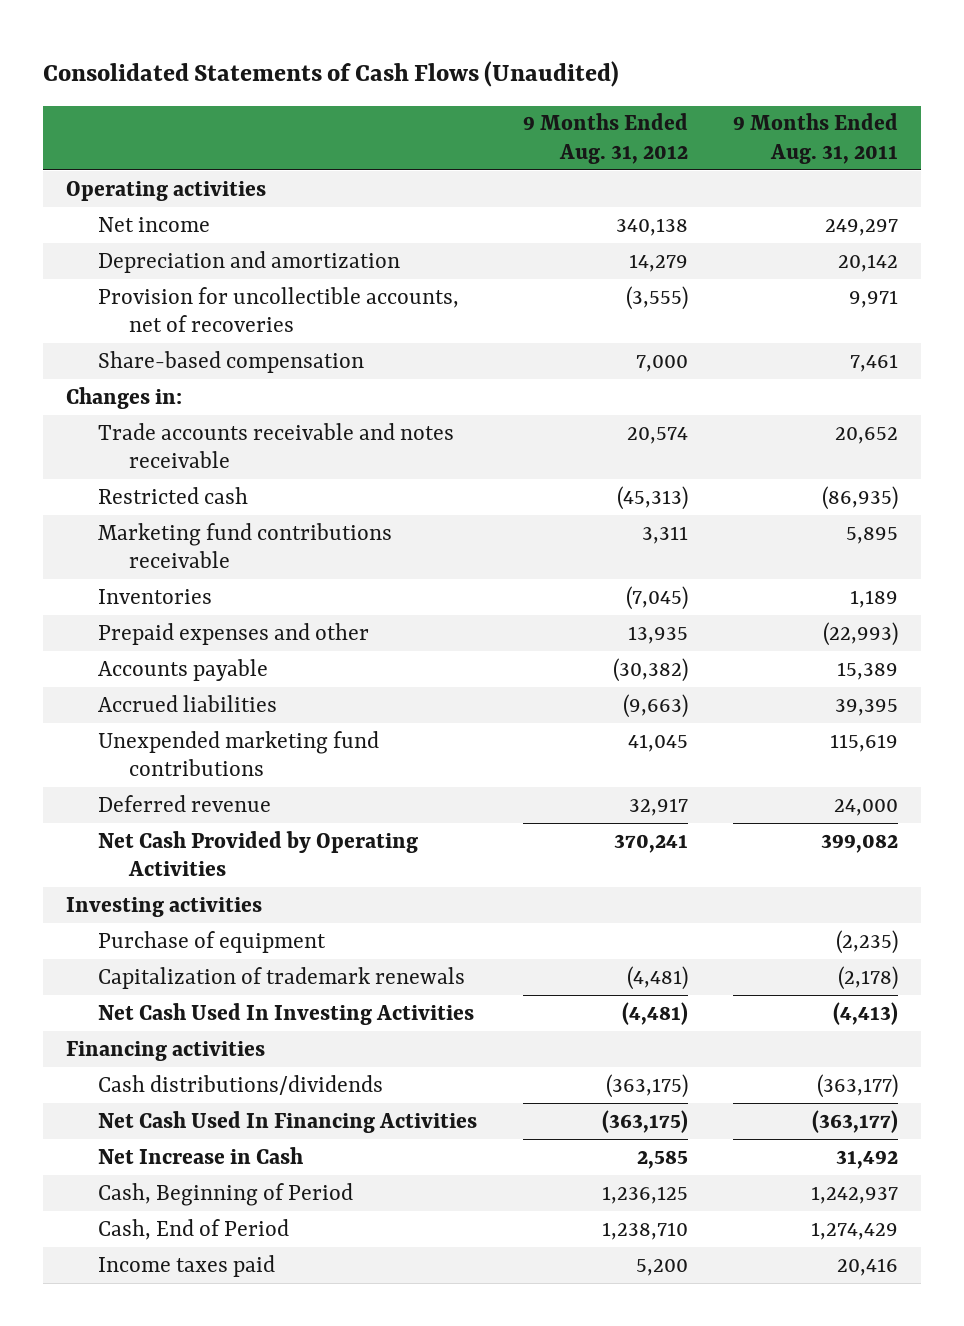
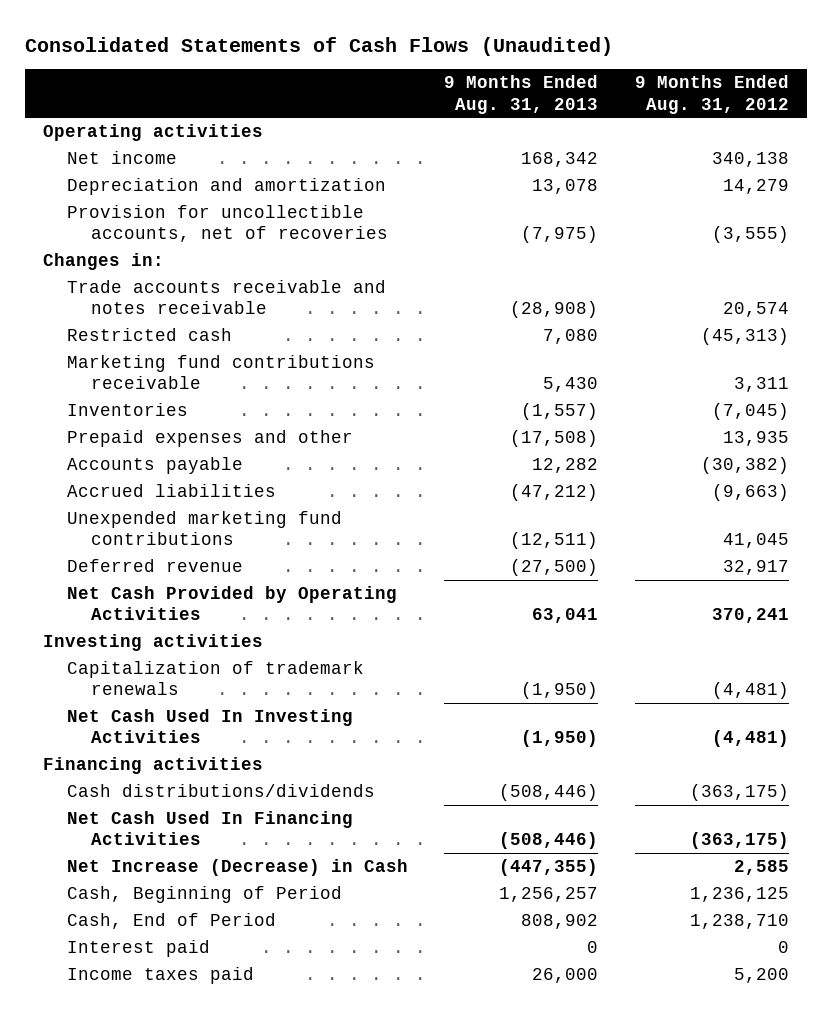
[733,113,899,165] 9 Months Ended Aug. 31, 2011 -> none
none -> [444,75,599,114] 9 Months Ended Aug. 31, 2013
[97,350,364,373] Share-based compensation -> none
[97,930,326,953] Purchase of equipment -> none
[97,1146,303,1164] Net Increase in Cash -> [66,859,408,877] Net Increase (Decrease) in Cash
none -> [66,940,210,958] Interest paid

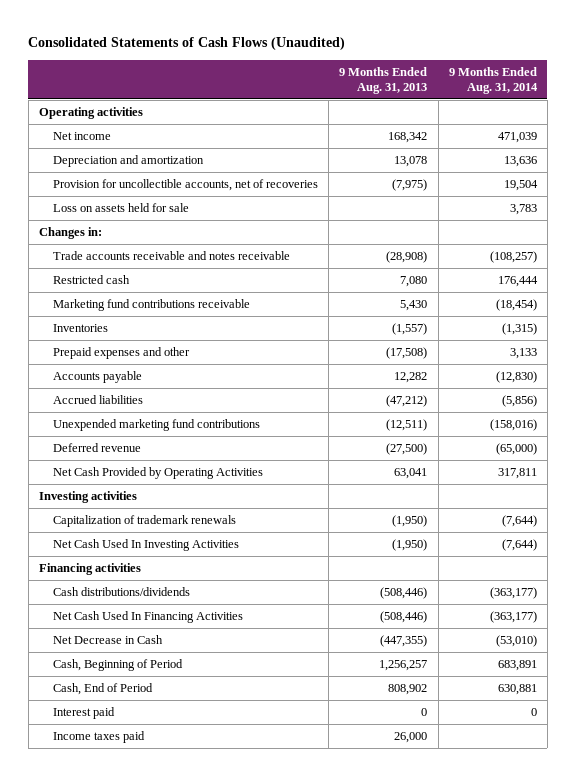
[634,75,789,114] 9 Months Ended Aug. 31, 2012 -> none
none -> [448,66,538,94] 9 Months Ended Aug. 31, 2014
none -> [53,202,190,212] Loss on assets held for sale
[66,859,408,877] Net Increase (Decrease) in Cash -> [53,634,164,644] Net Decrease in Cash

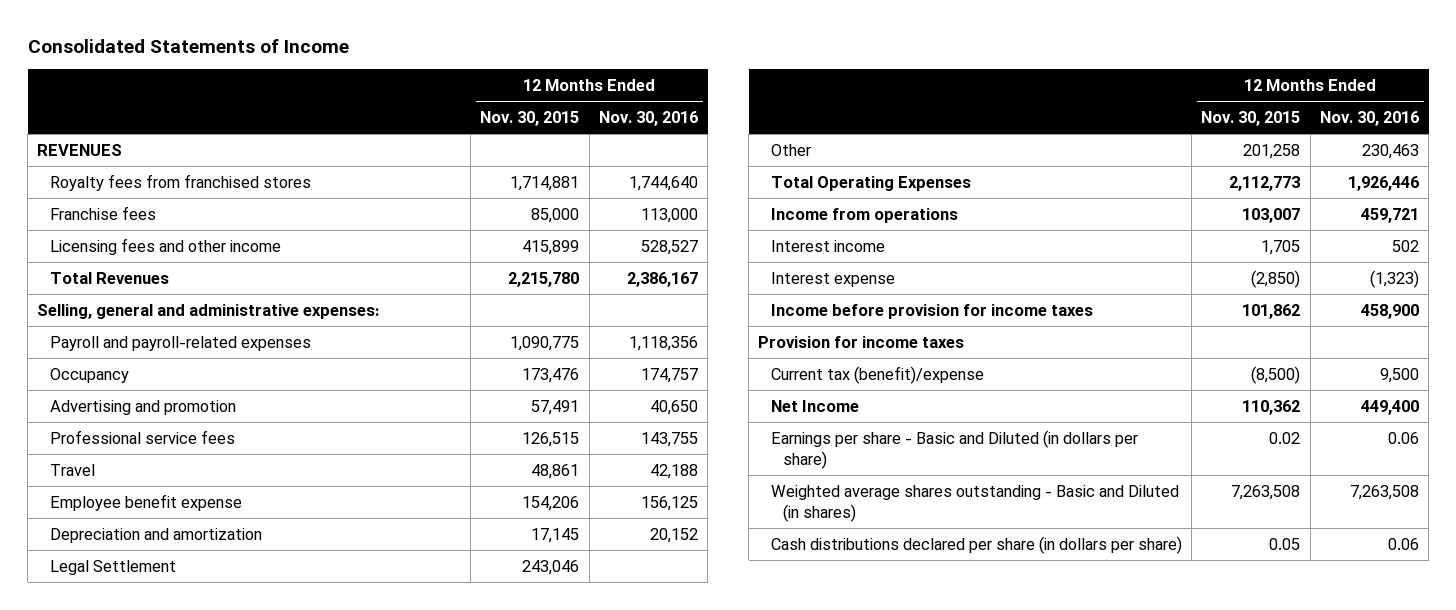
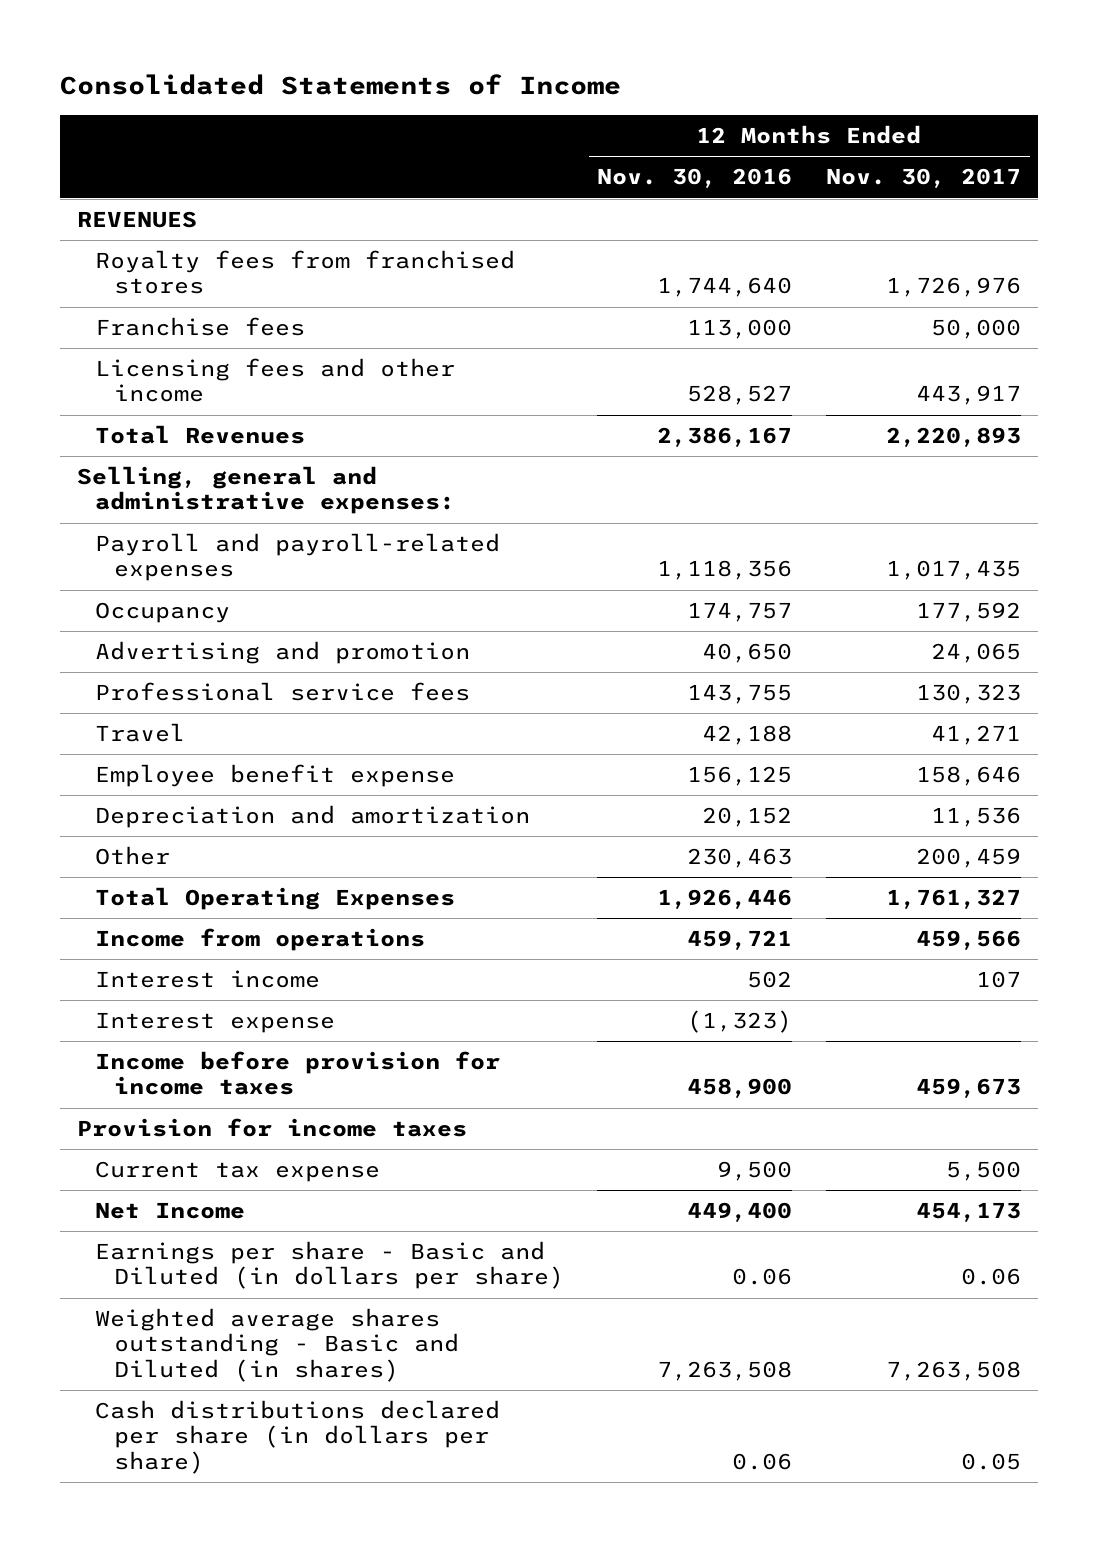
[480,111,580,127] Nov. 30, 2015 -> none
none -> [826,168,1022,189] Nov. 30, 2017
[49,559,176,575] Legal Settlement -> none
[770,365,984,384] Current tax (benefit)/expense -> [95,1161,381,1183] Current tax expense

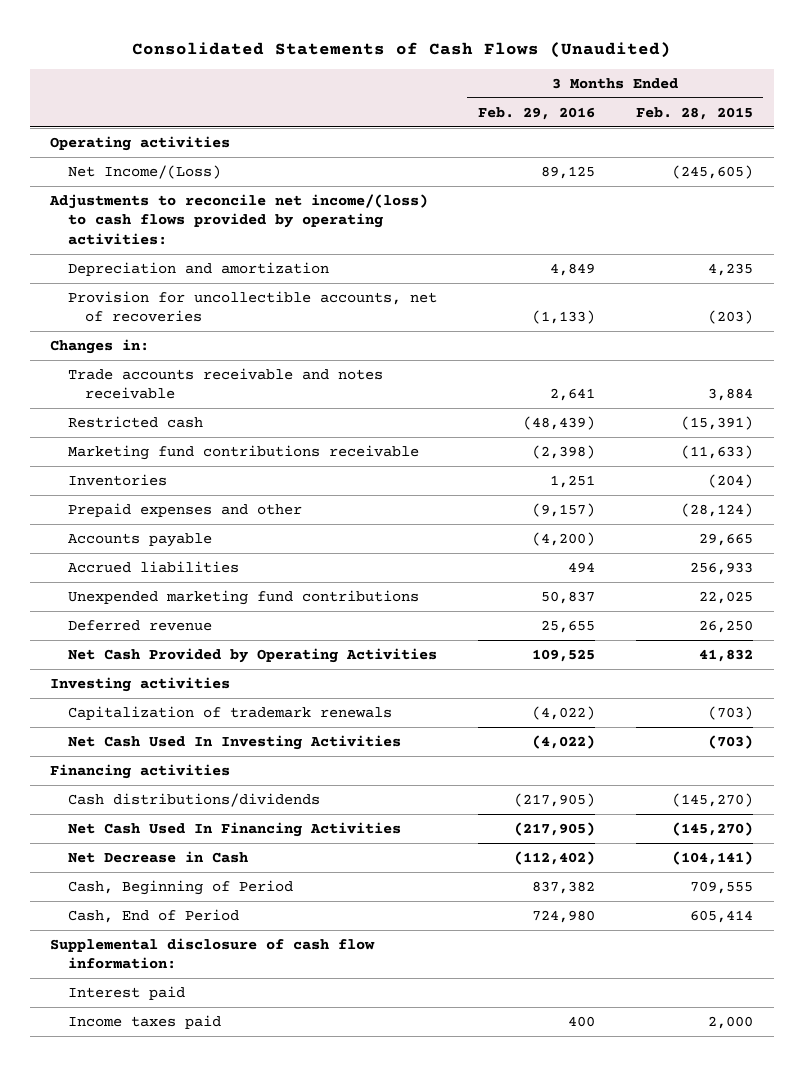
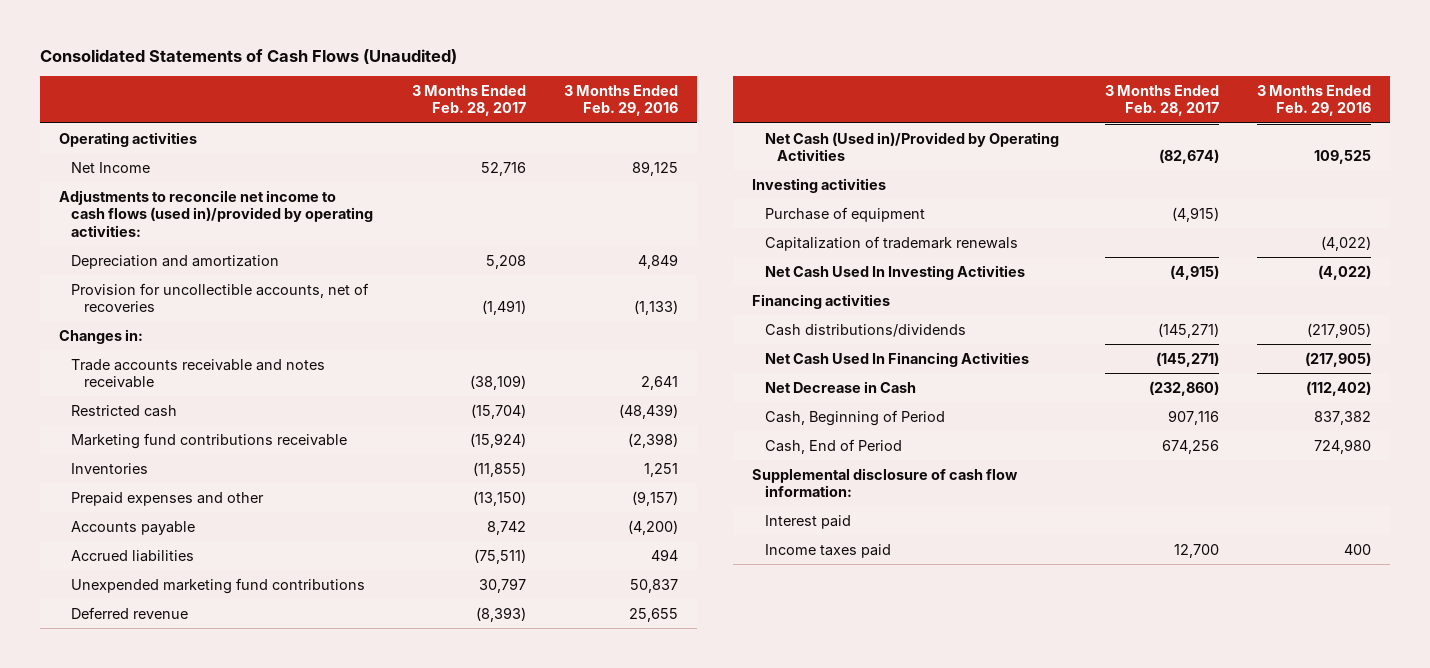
[635,106,753,120] Feb. 28, 2015 -> none
none -> [411,84,526,117] 3 Months Ended Feb. 28, 2017
[67,164,221,179] Net Income/(Loss) -> [71,161,151,173] Net Income
[49,193,429,245] Adjustments to reconcile net income/(loss) to cash flows provided by operating activities: -> [58,189,374,237] Adjustments to reconcile net income to cash flows (used in)/provided by operating activities:
[67,647,437,663] Net Cash Provided by Operating Activities -> [764,131,1059,162] Net Cash (Used in)/Provided by Operating Activities
none -> [764,206,925,222] Purchase of equipment

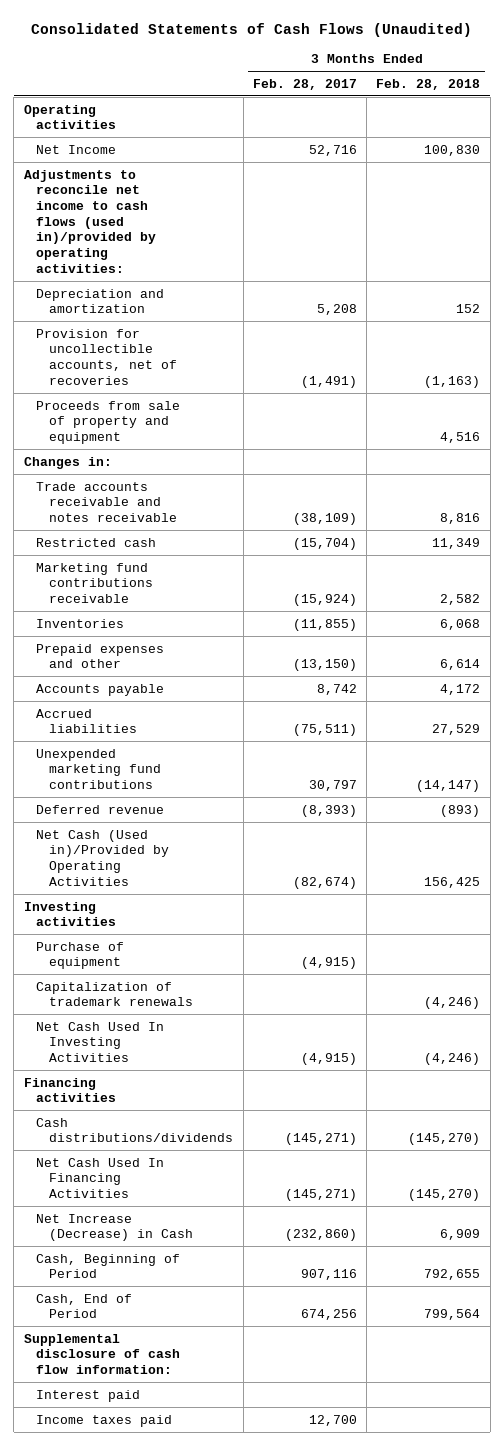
[563,84,678,117] 3 Months Ended Feb. 29, 2016 -> none
none -> [376,78,481,90] Feb. 28, 2018
none -> [36,400,181,444] Proceeds from sale of property and equipment
[764,380,916,393] Net Decrease in Cash -> [36,1213,194,1242] Net Increase (Decrease) in Cash

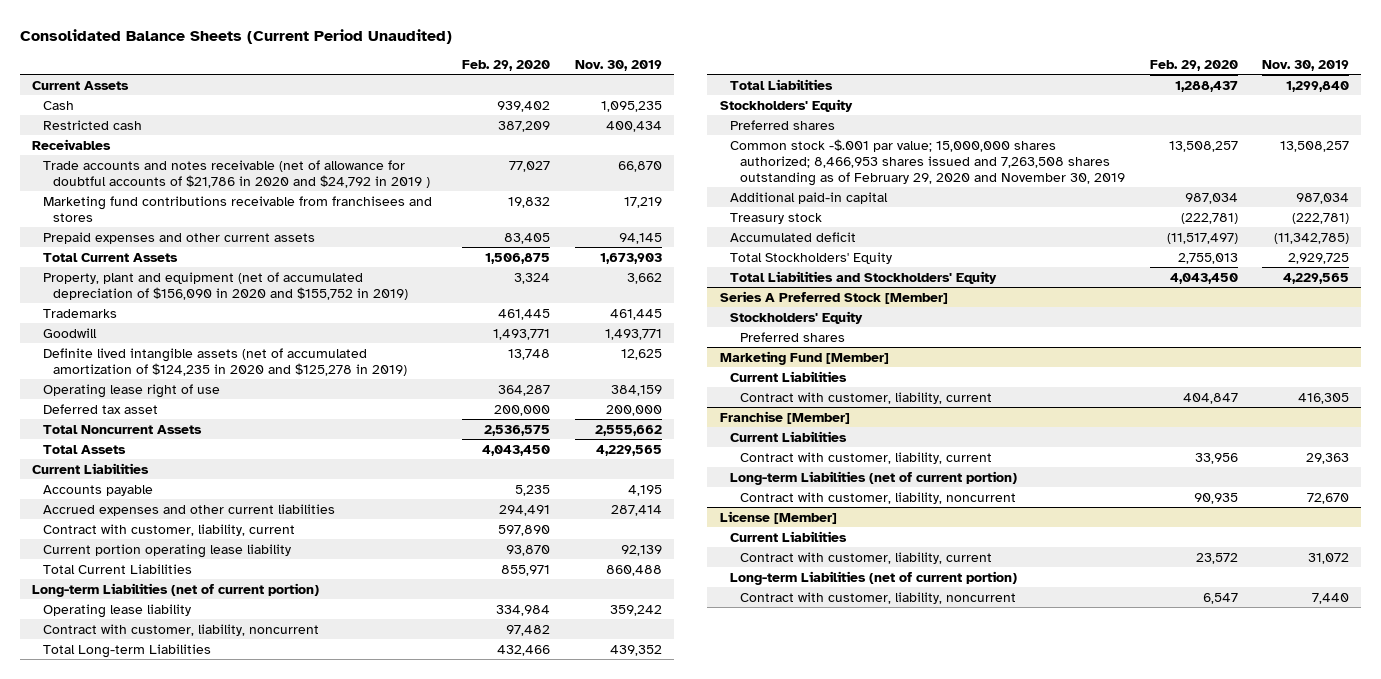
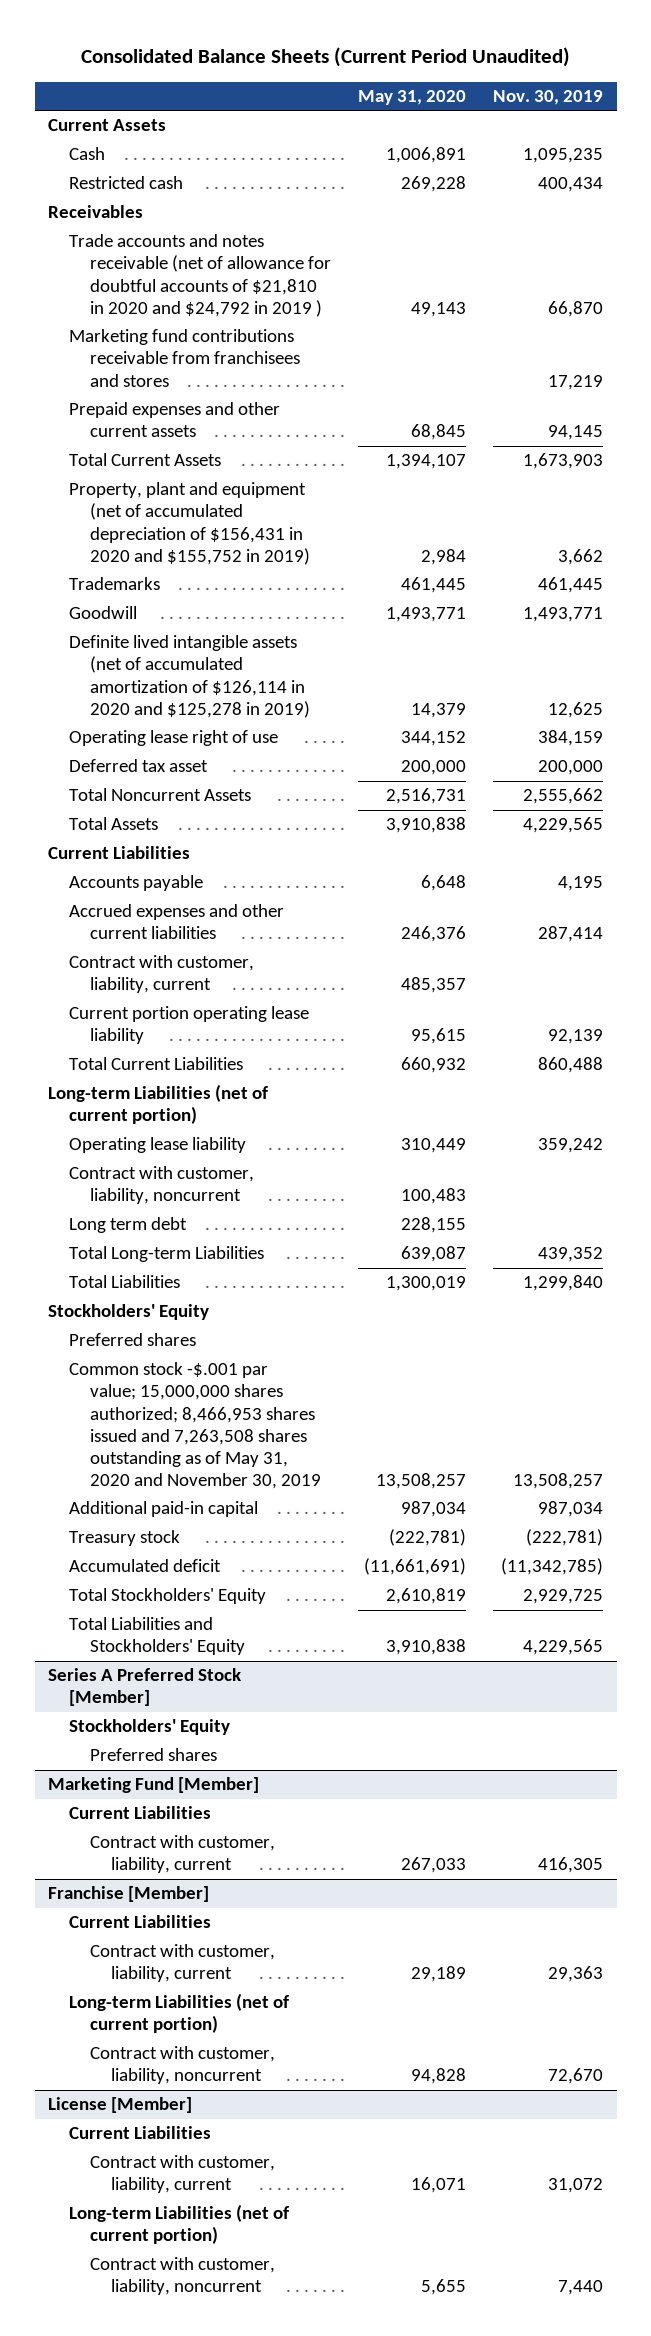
[462,59,551,71] Feb. 29, 2020 -> none
none -> [358,89,467,105] May 31, 2020
[42,159,431,188] Trade accounts and notes receivable (net of allowance for doubtful accounts of $21,786 in 2020 and $24,792 in 2019 ) -> [69,234,332,317] Trade accounts and notes receivable (net of allowance for doubtful accounts of $21,810 in 2020 and $24,792 in 2019 )
[42,271,409,300] Property, plant and equipment (net of accumulated depreciation of $156,090 in 2020 and $155,752 in 2019) -> [69,482,311,565] Property, plant and equipment (net of accumulated depreciation of $156,431 in 2020 and $155,752 in 2019)
[42,347,408,376] Definite lived intangible assets (net of accumulated amortization of $124,235 in 2020 and $125,278 in 2019) -> [69,635,311,718] Definite lived intangible assets (net of accumulated amortization of $126,114 in 2020 and $125,278 in 2019)
none -> [69,1217,188,1234] Long term debt
[730,138,1126,186] Common stock -$.001 par value; 15,000,000 shares authorized; 8,466,953 shares issued and 7,263,508 shares outstanding as of February 29, 2020 and November 30, 2019 -> [69,1362,322,1489] Common stock -$.001 par value; 15,000,000 shares authorized; 8,466,953 shares issued and 7,263,508 shares outstanding as of May 31, 2020 and November 30, 2019

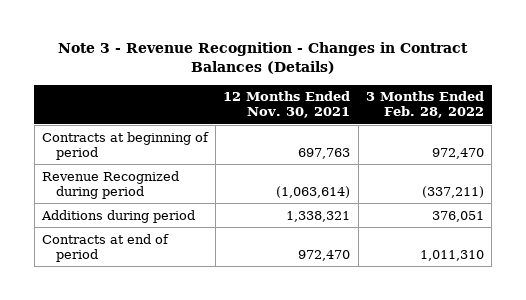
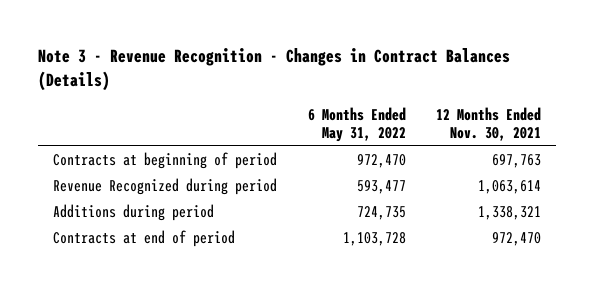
[366,91,485,119] 3 Months Ended Feb. 28, 2022 -> none
none -> [307,106,406,143] 6 Months Ended May 31, 2022
[276,185,351,198] (1,063,614) -> [477,180,541,195] 1,063,614

